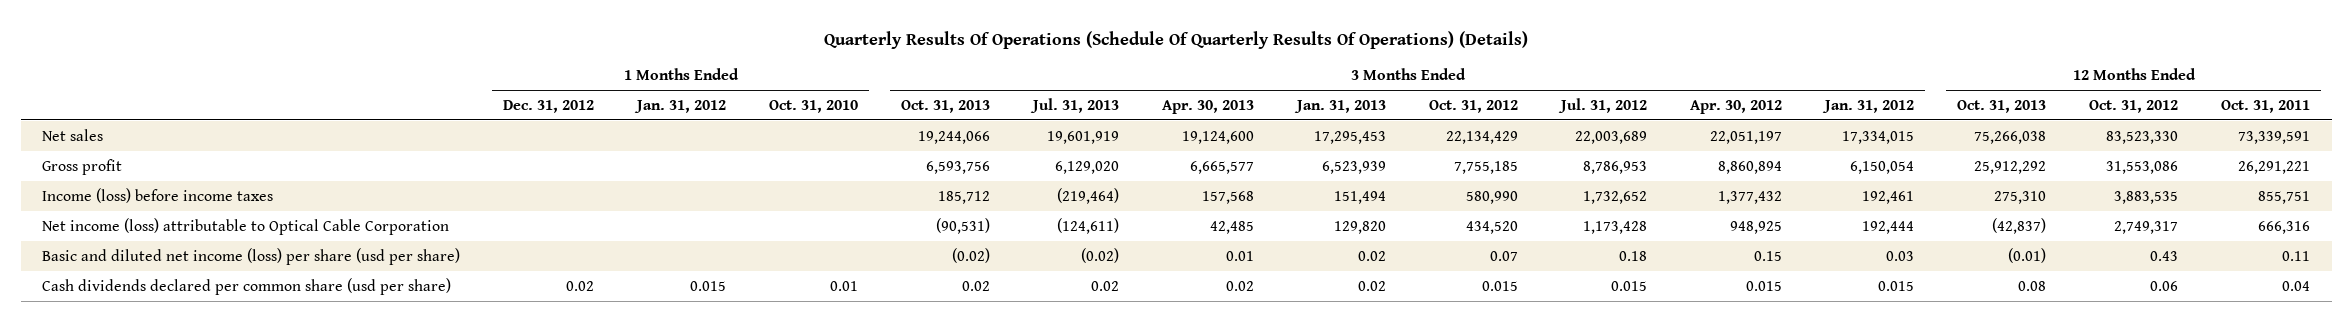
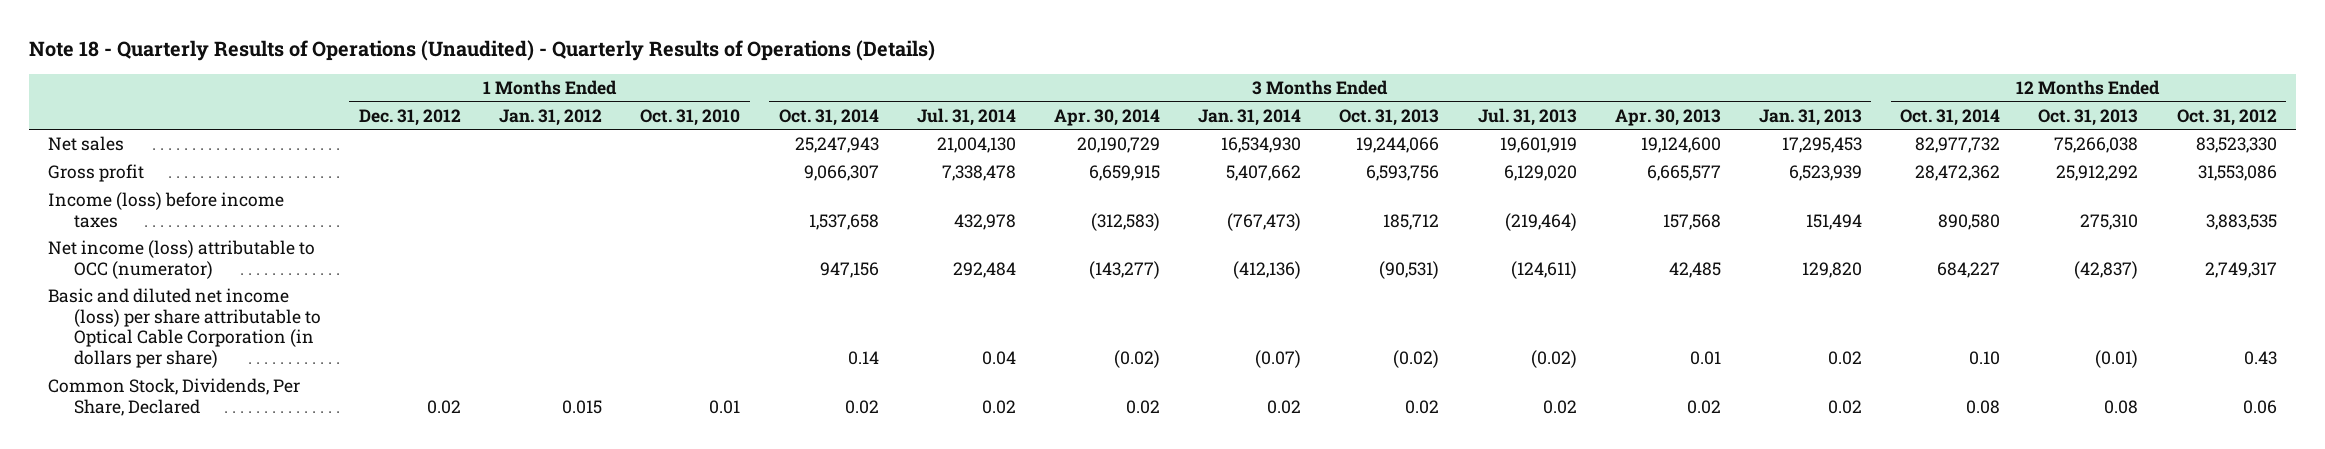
[824,30,1529,49] Quarterly Results Of Operations (Schedule Of Quarterly Results Of Operations) (Details) -> [29,40,936,62] Note 18 - Quarterly Results of Operations (Unaudited) - Quarterly Results of Operations (Details)
[1429,99,1519,113] Oct. 31, 2012 -> none
[1558,97,1648,113] Jul. 31, 2012 -> none
[1690,99,1783,114] Apr. 30, 2012 -> none
[1822,99,1915,113] Jan. 31, 2012 -> none
[2221,99,2311,113] Oct. 31, 2011 -> none
none -> [778,108,879,126] Oct. 31, 2014
none -> [916,107,1016,126] Jul. 31, 2014
none -> [1053,108,1160,126] Apr. 30, 2014
none -> [1198,108,1302,126] Jan. 31, 2014
none -> [1900,108,2001,126] Oct. 31, 2014
[42,217,450,235] Net income (loss) attributable to Optical Cable Corporation -> [48,240,316,279] Net income (loss) attributable to OCC (numerator)
[42,247,461,265] Basic and diluted net income (loss) per share (usd per share) -> [48,288,321,368] Basic and diluted net income (loss) per share attributable to Optical Cable Corporation (in dollars per share)
[42,277,452,295] Cash dividends declared per common share (usd per share) -> [48,378,301,416] Common Stock, Dividends, Per Share, Declared

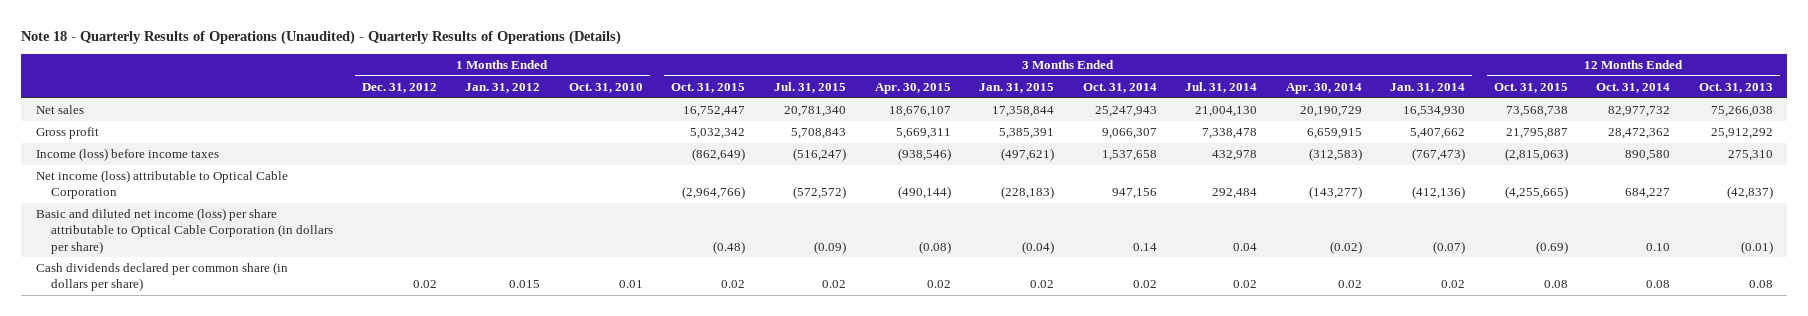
[1339,108,1440,126] Oct. 31, 2013 -> none
[1477,107,1577,126] Jul. 31, 2013 -> none
[1614,108,1721,126] Apr. 30, 2013 -> none
[1758,108,1862,126] Jan. 31, 2013 -> none
[2176,108,2277,126] Oct. 31, 2012 -> none
none -> [671,83,746,94] Oct. 31, 2015
none -> [773,82,846,94] Jul. 31, 2015
none -> [874,83,951,95] Apr. 30, 2015
none -> [979,83,1055,94] Jan. 31, 2015
none -> [1493,83,1568,94] Oct. 31, 2015
[48,240,316,279] Net income (loss) attributable to OCC (numerator) -> [35,170,288,200] Net income (loss) attributable to Optical Cable Corporation
[48,378,301,416] Common Stock, Dividends, Per Share, Declared -> [35,262,288,292] Cash dividends declared per common share (in dollars per share)

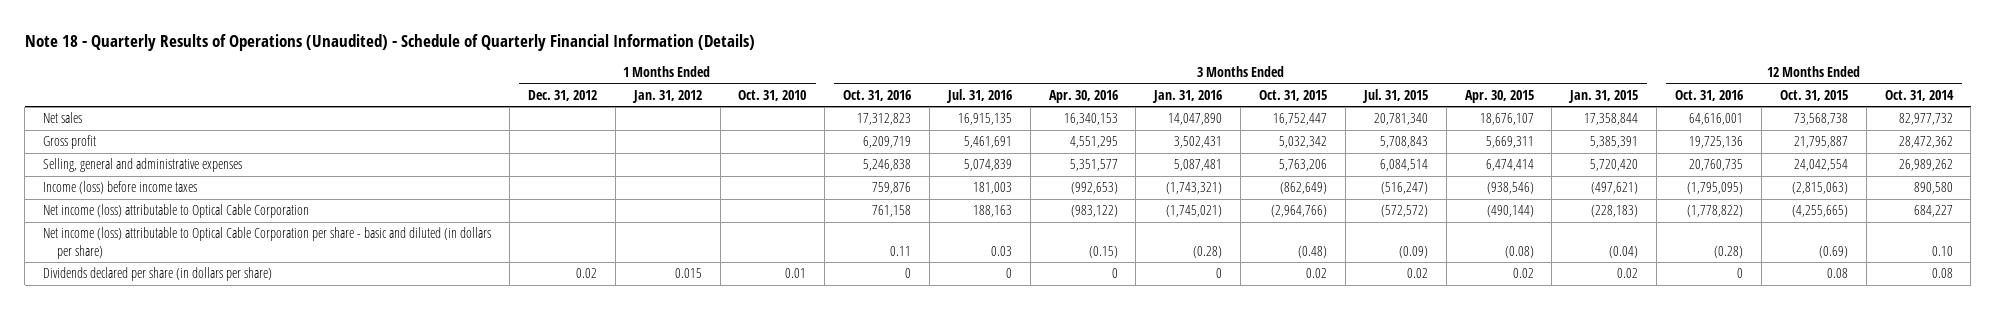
[21,30,622,46] Note 18 - Quarterly Results of Operations (Unaudited) - Quarterly Results of Operations (Details) -> [24,33,755,51] Note 18 - Quarterly Results of Operations (Unaudited) - Schedule of Quarterly Financial Information (Details)
[1082,83,1157,94] Oct. 31, 2014 -> none
[1185,82,1258,94] Jul. 31, 2014 -> none
[1285,83,1362,95] Apr. 30, 2014 -> none
[1390,83,1466,94] Jan. 31, 2014 -> none
[1698,83,1773,94] Oct. 31, 2013 -> none
none -> [843,89,912,101] Oct. 31, 2016
none -> [945,88,1012,103] Jul. 31, 2016
none -> [1048,89,1118,103] Apr. 30, 2016
none -> [1152,89,1223,103] Jan. 31, 2016
none -> [1675,89,1744,101] Oct. 31, 2016
none -> [43,158,243,173] Selling, general and administrative expenses
[35,208,334,254] Basic and diluted net income (loss) per share attributable to Optical Cable Corporation (in dollars per share) -> [43,227,492,259] Net income (loss) attributable to Optical Cable Corporation per share - basic and diluted (in dollars per share)
[35,262,288,292] Cash dividends declared per common share (in dollars per share) -> [43,267,273,282] Dividends declared per share (in dollars per share)

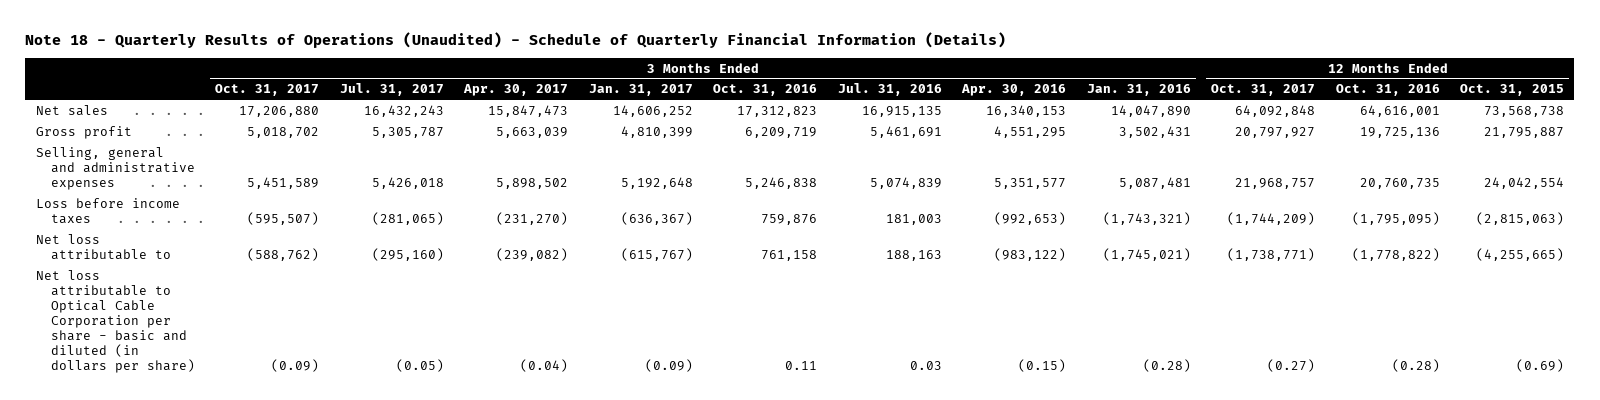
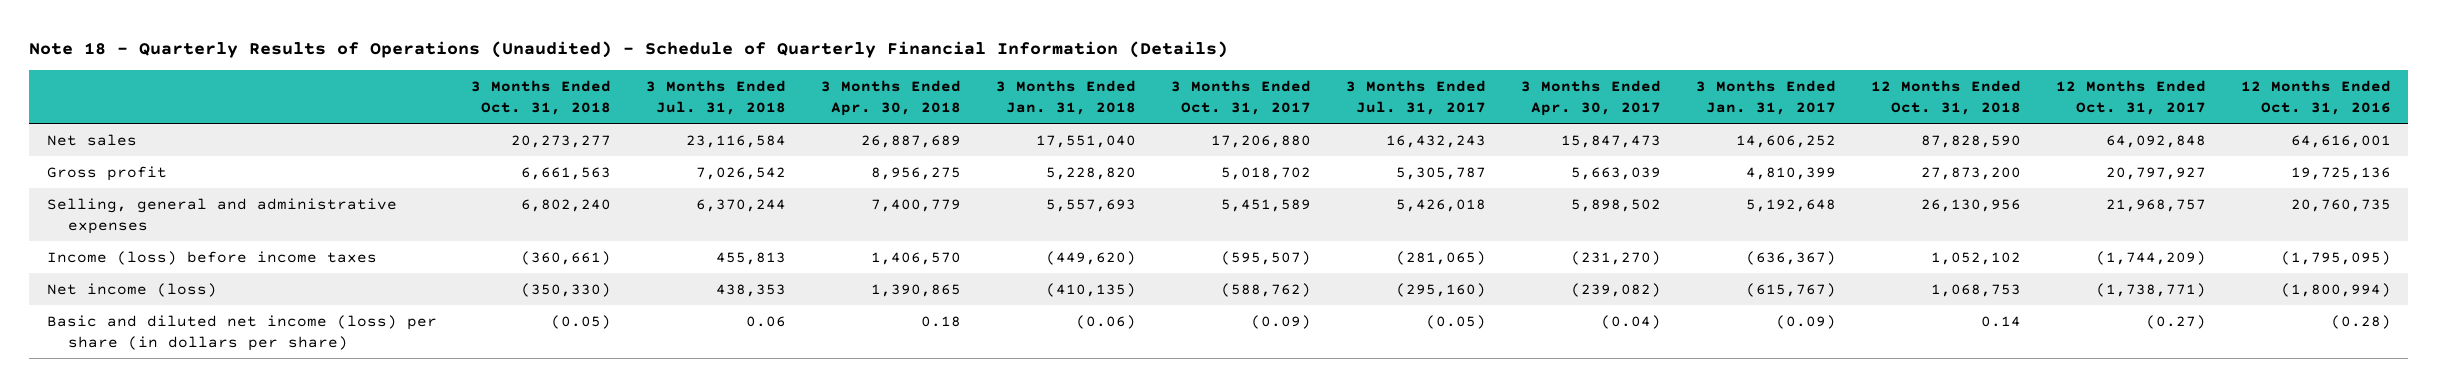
[713,84,818,97] Oct. 31, 2016 -> none
[837,83,942,97] Jul. 31, 2016 -> none
[961,84,1067,97] Apr. 30, 2016 -> none
[1086,84,1191,97] Jan. 31, 2016 -> none
[1460,84,1565,97] Oct. 31, 2015 -> none
none -> [471,80,612,115] 3 Months Ended Oct. 31, 2018
none -> [646,80,787,115] 3 Months Ended Jul. 31, 2018
none -> [821,80,962,116] 3 Months Ended Apr. 30, 2018
none -> [996,80,1137,115] 3 Months Ended Jan. 31, 2018
none -> [1870,80,2021,115] 12 Months Ended Oct. 31, 2018
[35,233,171,260] Net loss attributable to -> none
[35,197,180,224] Loss before income taxes -> [46,250,377,265] Income (loss) before income taxes
none -> [46,282,217,297] Net income (loss)
[35,269,195,373] Net loss attributable to Optical Cable Corporation per share - basic and diluted (in dollars per share) -> [46,314,437,351] Basic and diluted net income (loss) per share (in dollars per share)

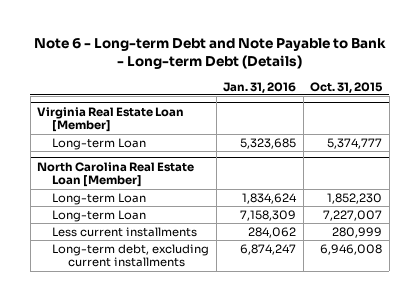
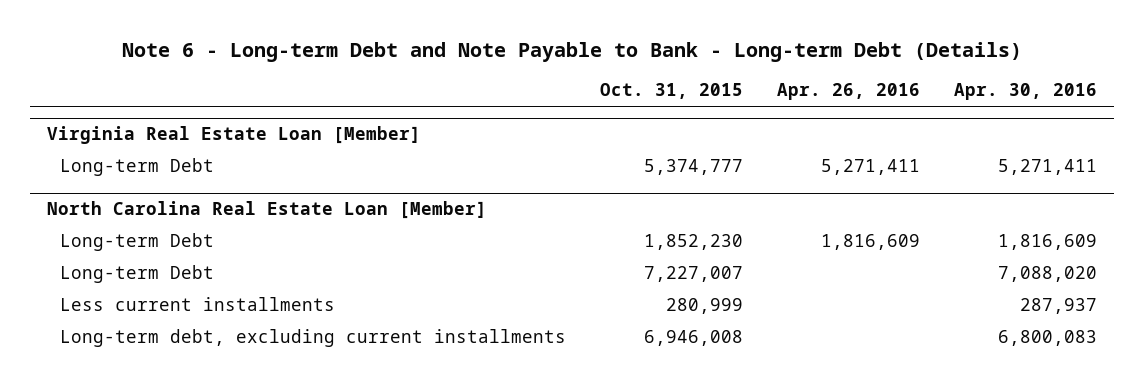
[223,81,297,93] Jan. 31, 2016 -> none
none -> [777,83,921,101] Apr. 26, 2016
none -> [954,83,1098,101] Apr. 30, 2016
[52,137,147,150] Long-term Loan -> [60,158,215,177] Long-term Debt
[52,192,147,205] Long-term Loan -> [60,233,215,252] Long-term Debt
[52,209,147,222] Long-term Loan -> [60,265,215,284] Long-term Debt

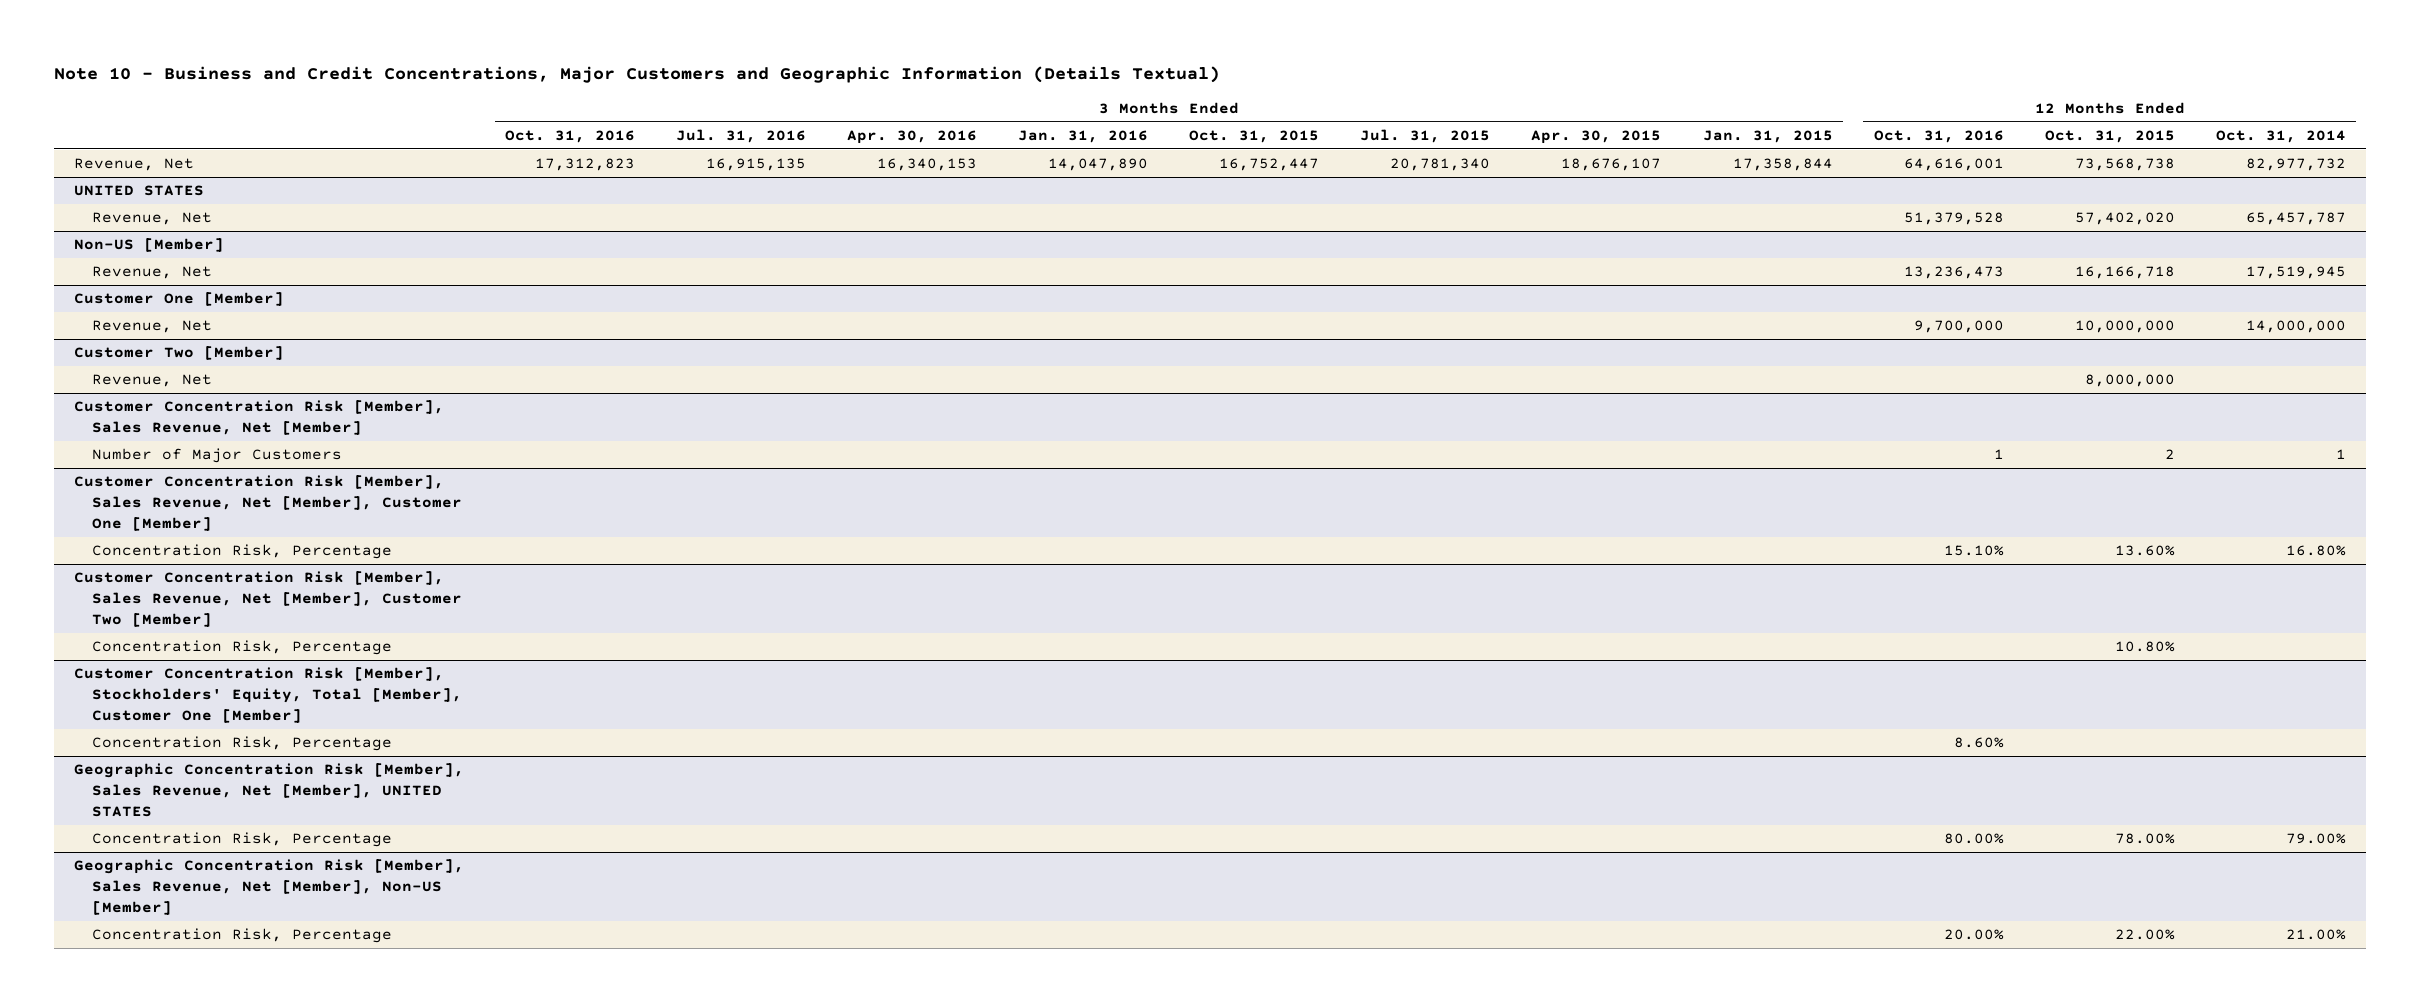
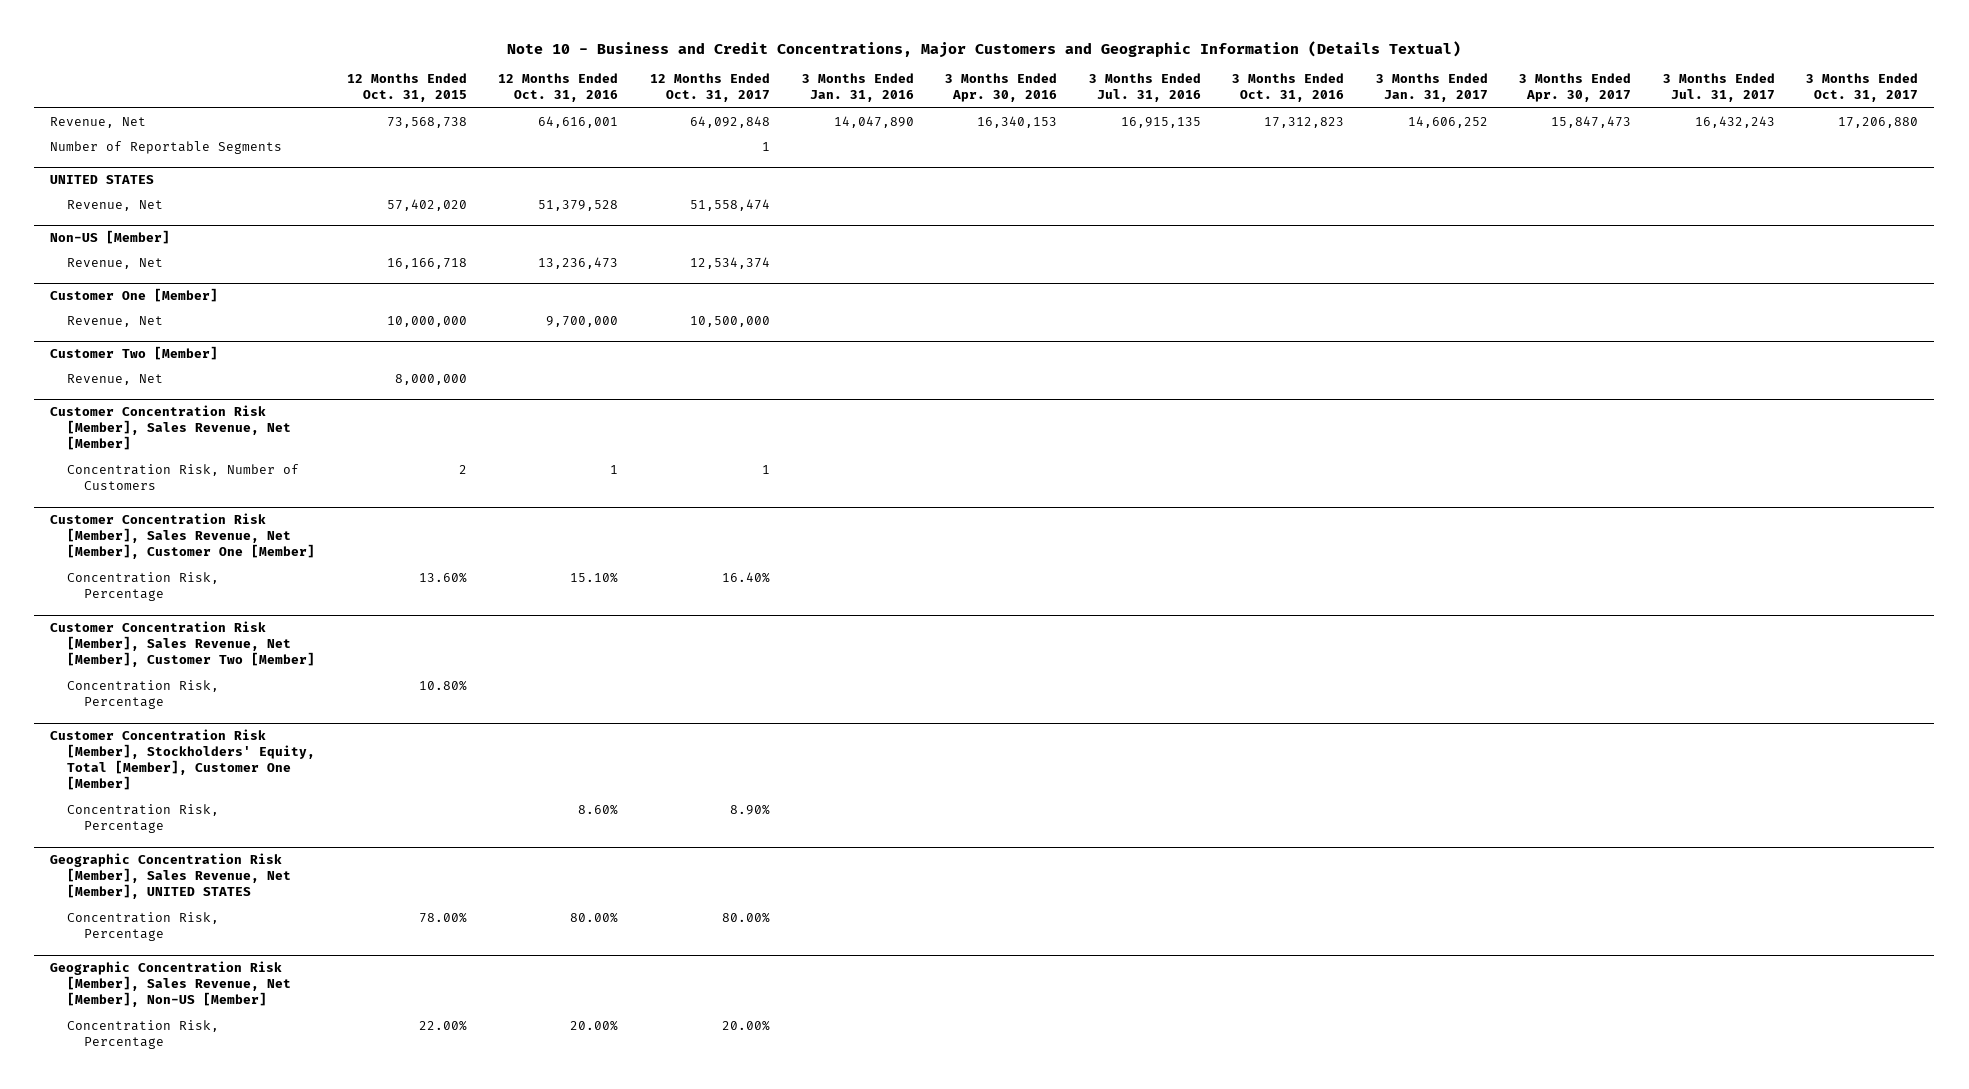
[1189,129,1320,143] Oct. 31, 2015 -> none
[1360,128,1491,143] Jul. 31, 2015 -> none
[1531,129,1662,144] Apr. 30, 2015 -> none
[1702,129,1833,143] Jan. 31, 2015 -> none
[2215,129,2346,143] Oct. 31, 2014 -> none
none -> [649,73,770,103] 12 Months Ended Oct. 31, 2017
none -> [1375,73,1488,103] 3 Months Ended Jan. 31, 2017
none -> [1519,73,1632,103] 3 Months Ended Apr. 30, 2017
none -> [1662,73,1775,103] 3 Months Ended Jul. 31, 2017
none -> [1806,73,1919,103] 3 Months Ended Oct. 31, 2017
none -> [50,141,283,155] Number of Reportable Segments
[91,448,342,464] Number of Major Customers -> [67,464,300,491] Concentration Risk, Number of Customers

